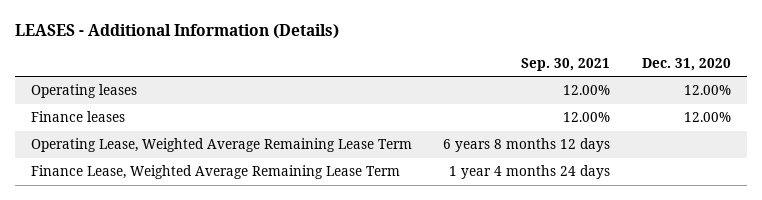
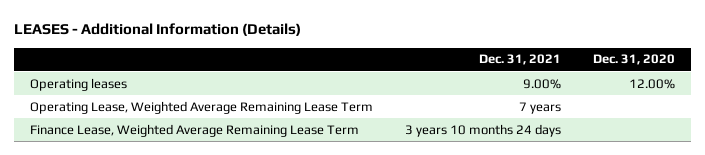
[521,58,611,72] Sep. 30, 2021 -> none
none -> [478,54,561,66] Dec. 31, 2021
[30,111,125,123] Finance leases -> none

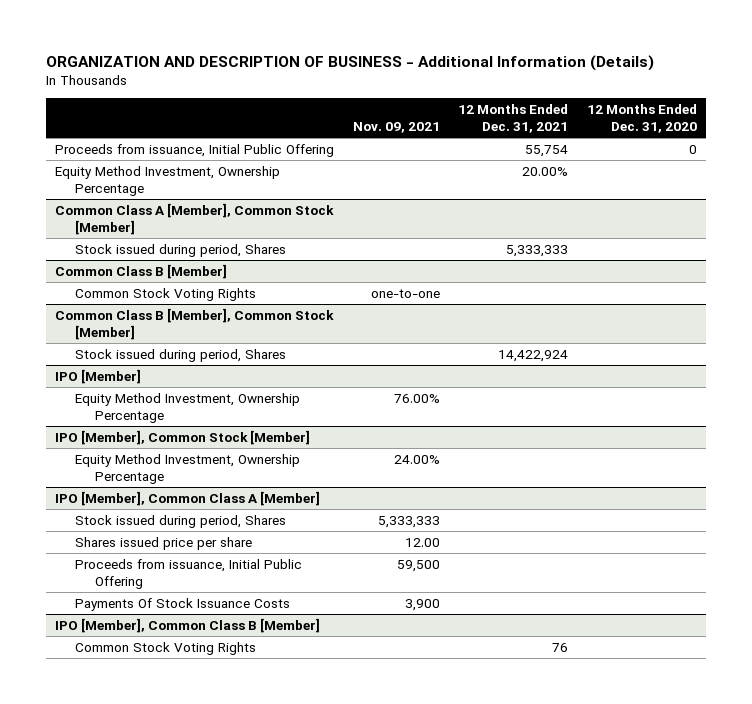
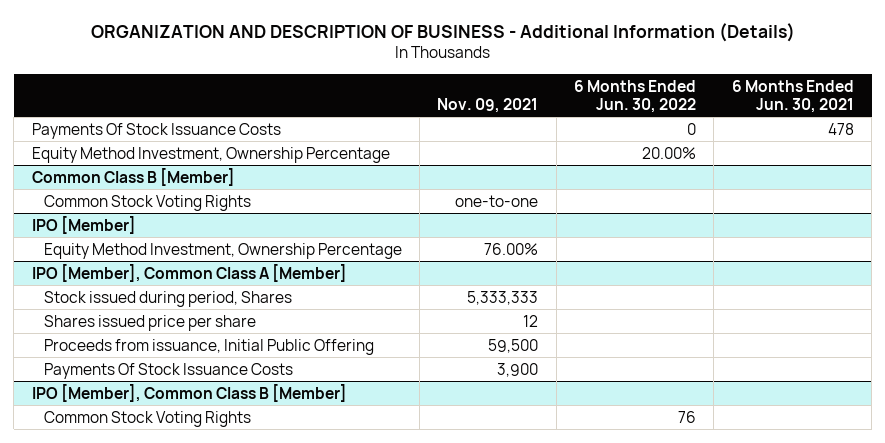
[458,103,569,133] 12 Months Ended Dec. 31, 2021 -> none
[586,103,697,133] 12 Months Ended Dec. 31, 2020 -> none
none -> [574,79,697,113] 6 Months Ended Jun. 30, 2022
none -> [731,79,854,113] 6 Months Ended Jun. 30, 2021
[55,143,335,157] Proceeds from issuance, Initial Public Offering -> none
none -> [31,122,281,139] Payments Of Stock Issuance Costs
[55,202,335,235] Common Class A [Member], Common Stock [Member] -> none
[74,243,286,257] Stock issued during period, Shares -> none
[55,307,335,340] Common Class B [Member], Common Stock [Member] -> none
[74,348,286,362] Stock issued during period, Shares -> none
[55,429,311,445] IPO [Member], Common Stock [Member] -> none
[74,453,300,484] Equity Method Investment, Ownership Percentage -> none
[404,537,440,547] 12.00 -> [523,314,539,327] 12

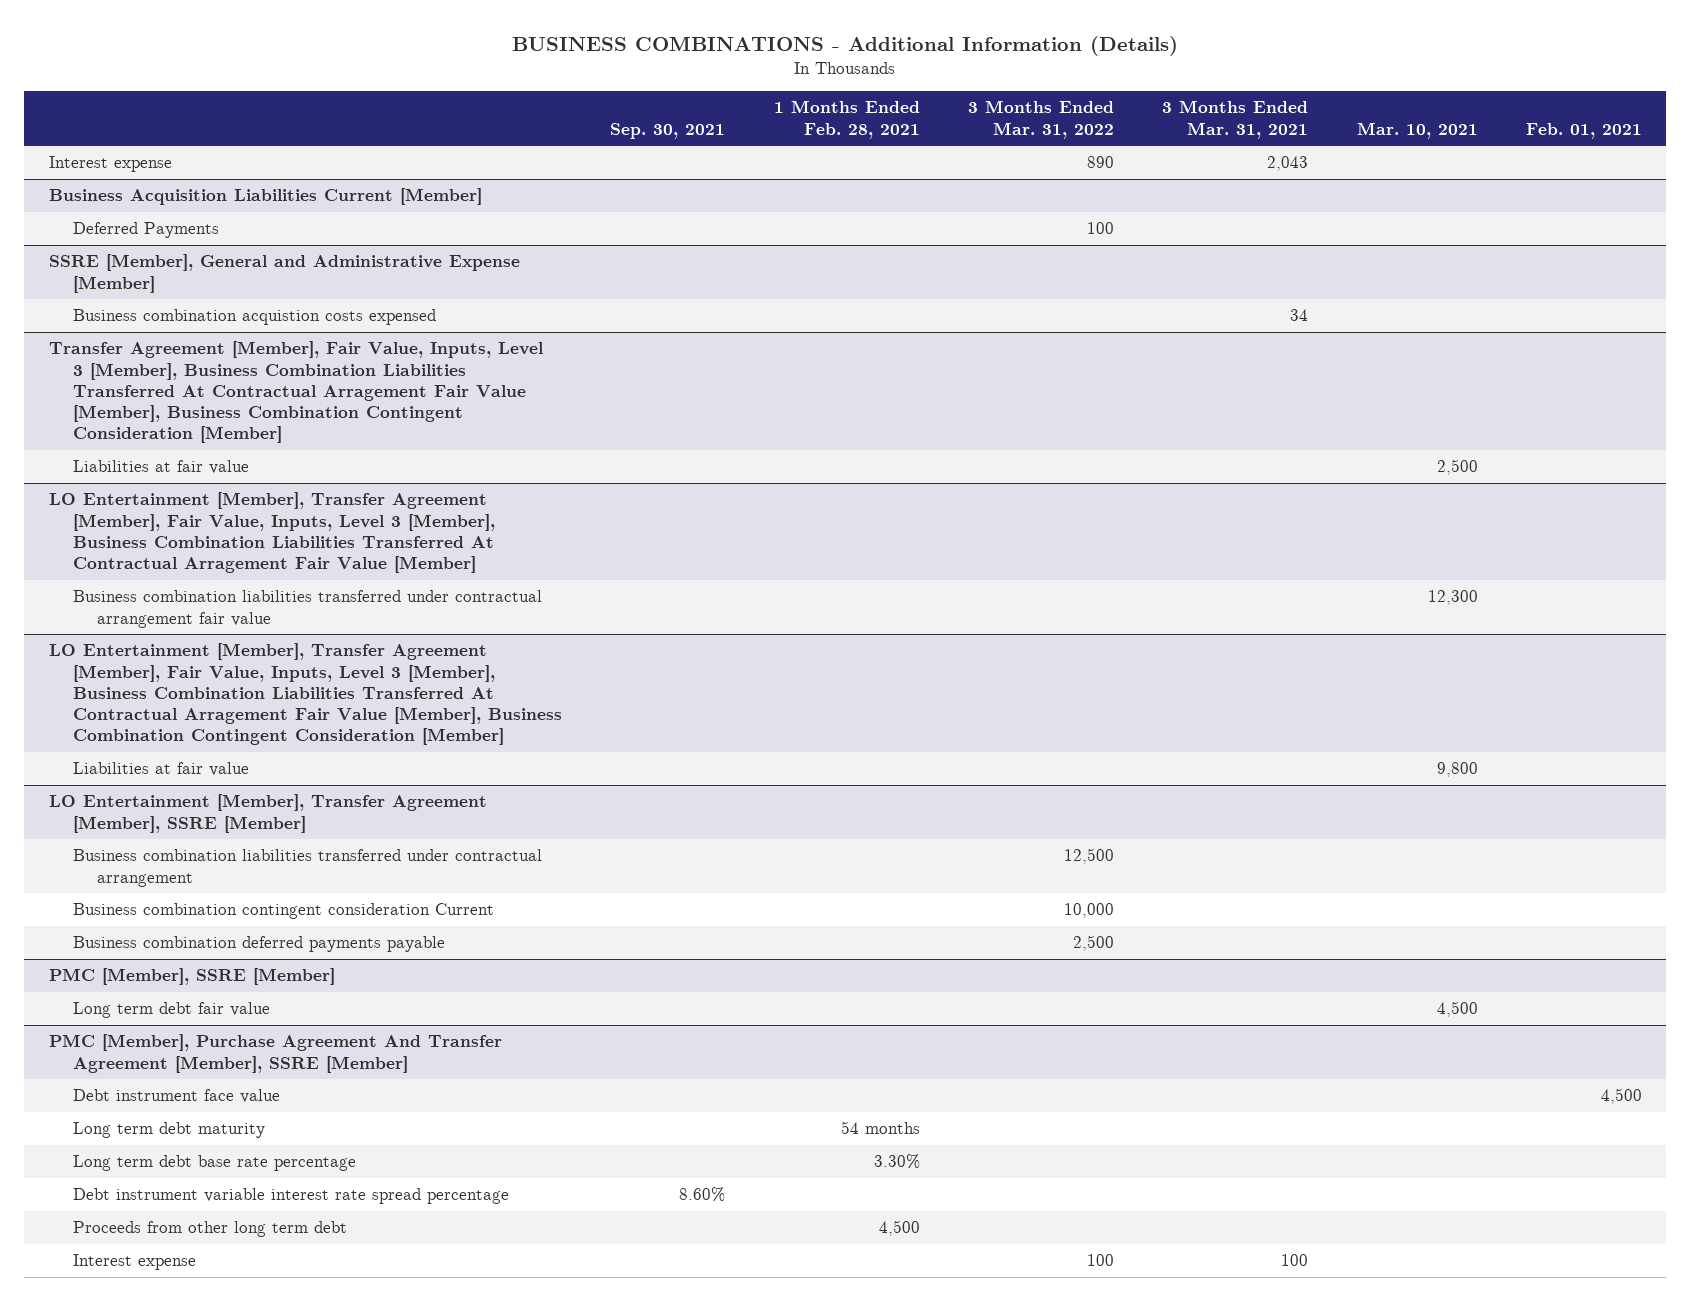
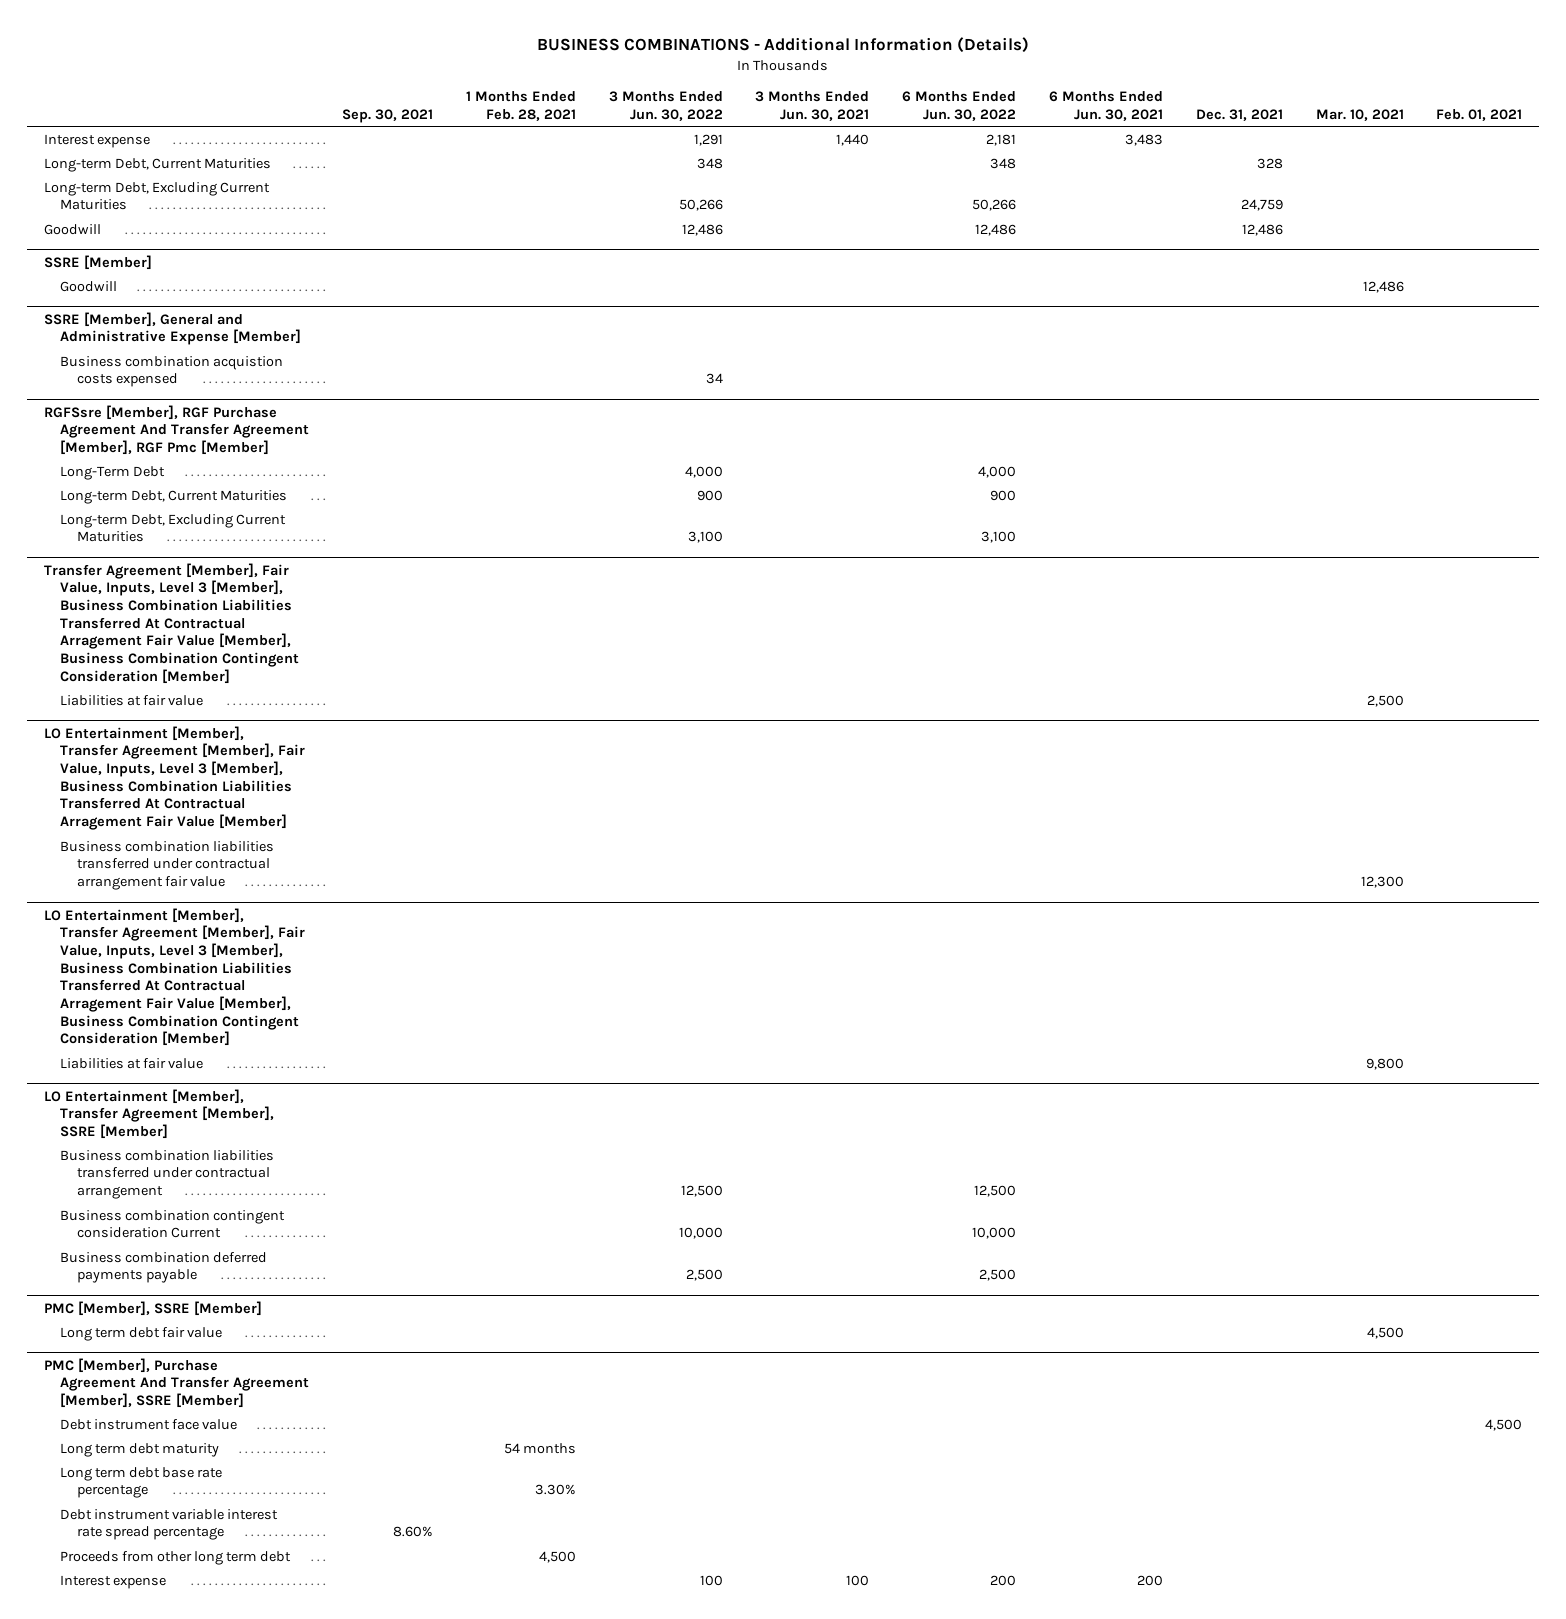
[968,100,1115,139] 3 Months Ended Mar. 31, 2022 -> none
[1162,100,1309,139] 3 Months Ended Mar. 31, 2021 -> none
none -> [608,90,723,121] 3 Months Ended Jun. 30, 2022
none -> [755,90,870,121] 3 Months Ended Jun. 30, 2021
none -> [902,90,1017,121] 6 Months Ended Jun. 30, 2022
none -> [1048,90,1163,121] 6 Months Ended Jun. 30, 2021
none -> [1195,108,1283,121] Dec. 31, 2021
[48,188,482,206] Business Acquisition Liabilities Current [Member] -> none
[73,222,220,239] Deferred Payments -> none
none -> [43,157,271,172] Long-term Debt, Current Maturities
none -> [43,181,270,211] Long-term Debt, Excluding Current Maturities
none -> [43,223,101,235] Goodwill
none -> [43,254,152,270] SSRE [Member]
none -> [60,280,118,292] Goodwill
none -> [43,404,310,455] RGFSsre [Member], RGF Purchase Agreement And Transfer Agreement [Member], RGF Pmc [Member]
none -> [60,465,166,480] Long-Term Debt
none -> [60,489,288,504] Long-term Debt, Current Maturities
none -> [60,513,287,543] Long-term Debt, Excluding Current Maturities

